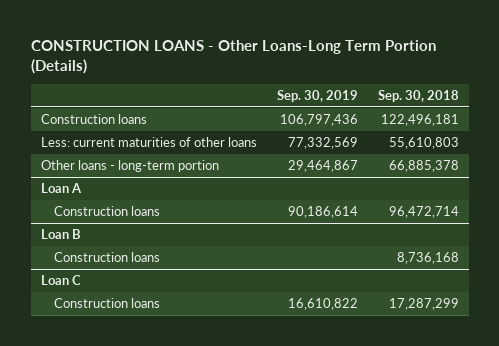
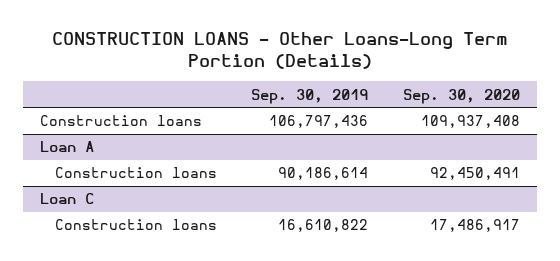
[377,90,459,103] Sep. 30, 2018 -> none
none -> [402,88,520,104] Sep. 30, 2020
[40,137,257,148] Less: current maturities of other loans -> none
[40,160,219,173] Other loans - long-term portion -> none
[40,229,81,240] Loan B -> none
[54,252,161,263] Construction loans -> none

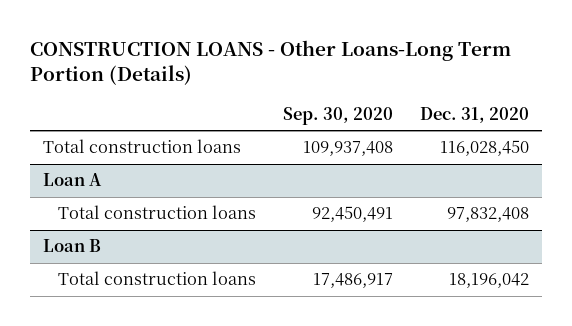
[251,88,369,104] Sep. 30, 2019 -> none
none -> [419,107,529,124] Dec. 31, 2020
[40,115,203,127] Construction loans -> [43,139,242,154] Total construction loans
[40,193,95,205] Loan C -> none
[55,167,218,179] Construction loans -> [57,205,256,220] Total construction loans
none -> [43,239,102,253] Loan B
[55,219,218,231] Construction loans -> [57,271,256,286] Total construction loans

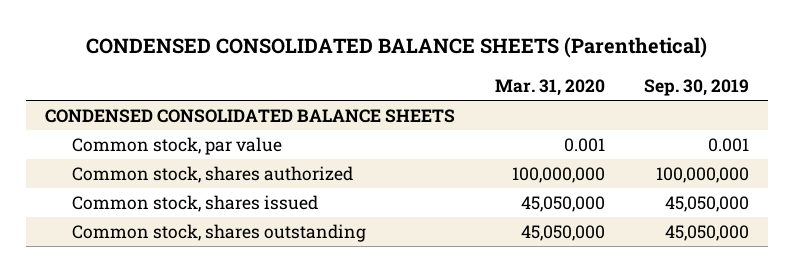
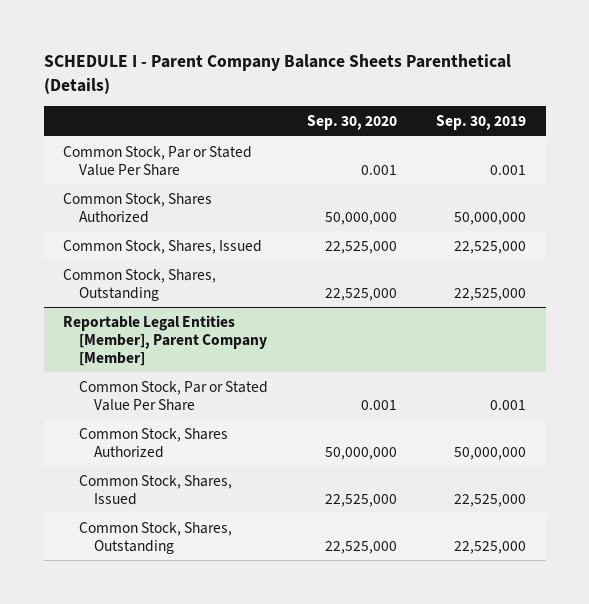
[86,37,708,59] CONDENSED CONSOLIDATED BALANCE SHEETS (Parenthetical) -> [43,54,511,95] SCHEDULE I - Parent Company Balance Sheets Parenthetical (Details)
[494,78,605,96] Mar. 31, 2020 -> none
none -> [306,115,397,131] Sep. 30, 2020
[45,109,456,124] CONDENSED CONSOLIDATED BALANCE SHEETS -> none
[71,137,282,156] Common stock, par value -> [63,145,253,176] Common Stock, Par or Stated Value Per Share
[71,166,353,184] Common stock, shares authorized -> [63,192,213,223] Common Stock, Shares Authorized
[655,167,749,184] 100,000,000 -> [453,211,526,225] 50,000,000
[71,195,318,213] Common stock, shares issued -> [63,239,263,254] Common Stock, Shares, Issued
[664,196,749,213] 45,050,000 -> [453,240,526,254] 22,525,000
[71,224,366,243] Common stock, shares outstanding -> [63,268,217,301] Common Stock, Shares, Outstanding
[664,225,749,242] 45,050,000 -> [453,287,526,301] 22,525,000
none -> [63,314,267,366] Reportable Legal Entities [Member], Parent Company [Member]
none -> [78,380,268,411] Common Stock, Par or Stated Value Per Share
none -> [78,427,228,458] Common Stock, Shares Authorized
none -> [78,474,232,505] Common Stock, Shares, Issued
none -> [78,521,232,554] Common Stock, Shares, Outstanding

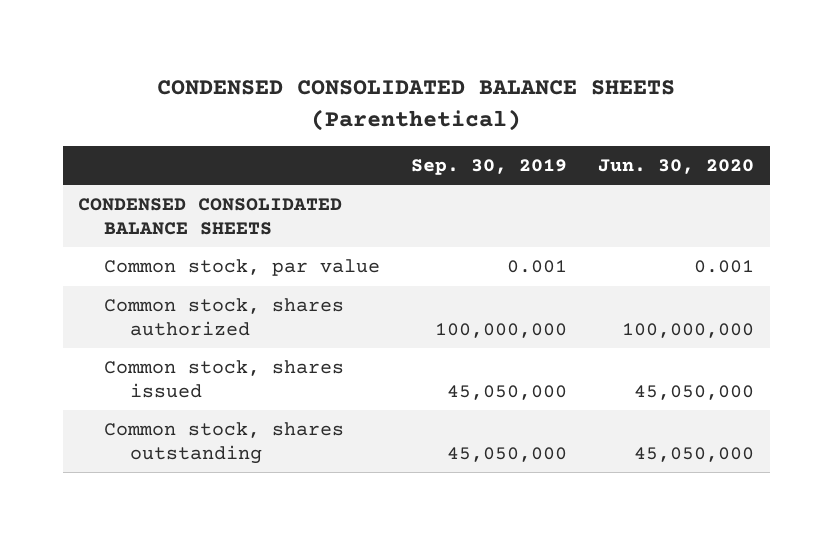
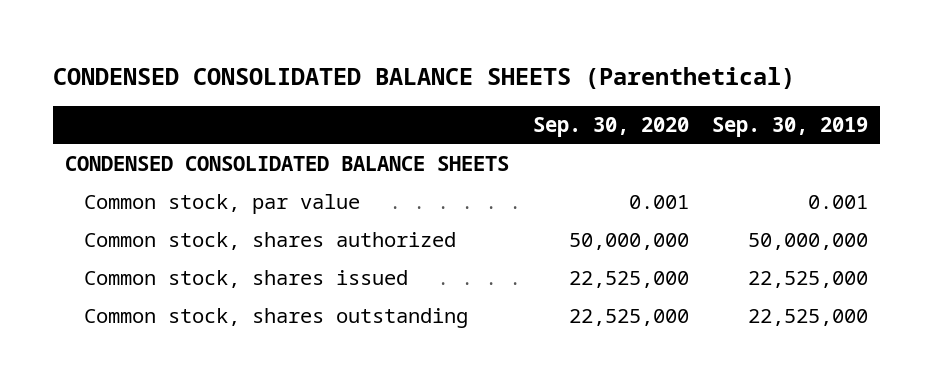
[598,158,755,174] Jun. 30, 2020 -> none
none -> [532,116,689,137] Sep. 30, 2020
[435,322,568,338] 100,000,000 -> [748,233,869,251] 50,000,000
[447,384,568,400] 45,050,000 -> [748,271,869,289] 22,525,000
[447,446,568,462] 45,050,000 -> [748,309,869,327] 22,525,000

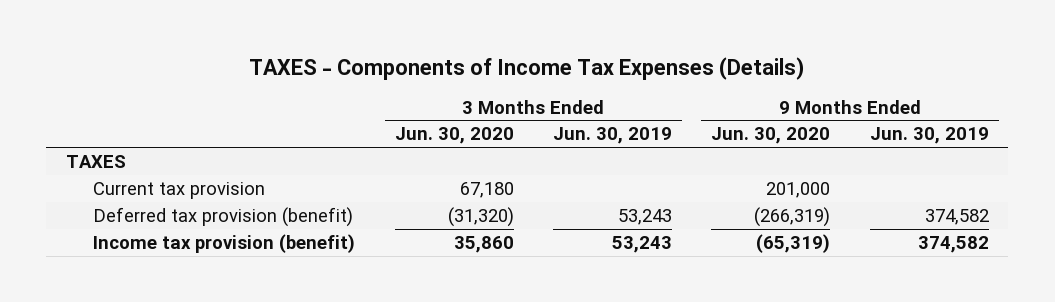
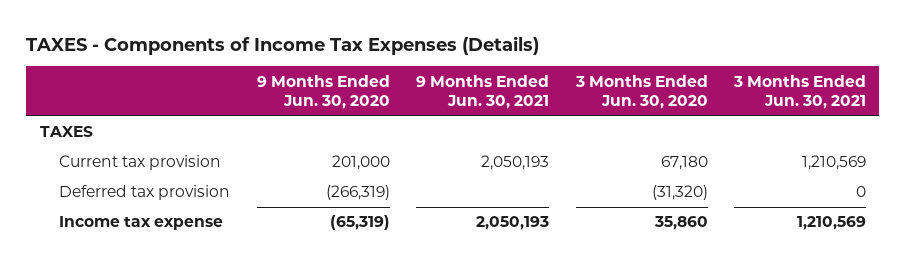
[552,127,672,145] Jun. 30, 2019 -> none
[869,127,989,145] Jun. 30, 2019 -> none
none -> [416,74,550,110] 9 Months Ended Jun. 30, 2021
none -> [732,74,866,110] 3 Months Ended Jun. 30, 2021
[93,207,354,228] Deferred tax provision (benefit) -> [59,185,231,201] Deferred tax provision
[93,234,356,254] Income tax provision (benefit) -> [59,216,224,231] Income tax expense

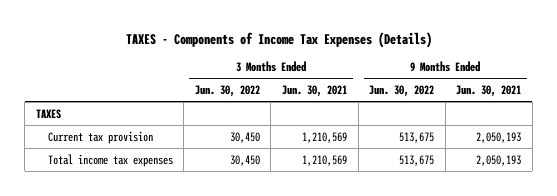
[256,74,390,110] 9 Months Ended Jun. 30, 2020 -> none
[574,74,708,110] 3 Months Ended Jun. 30, 2020 -> none
none -> [194,85,260,98] Jun. 30, 2022
none -> [369,85,435,98] Jun. 30, 2022
[59,185,231,201] Deferred tax provision -> none
[59,216,224,231] Income tax expense -> [47,153,173,167] Total income tax expenses

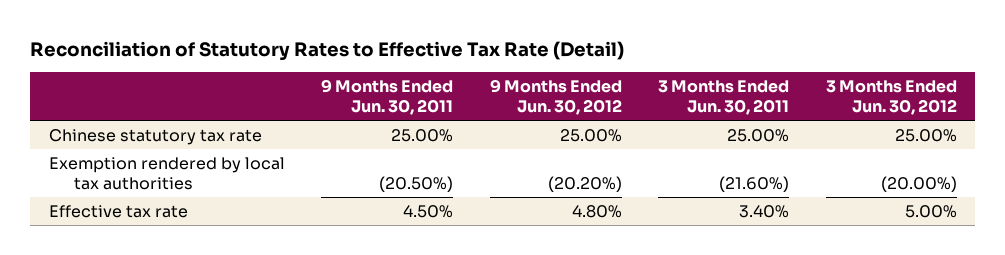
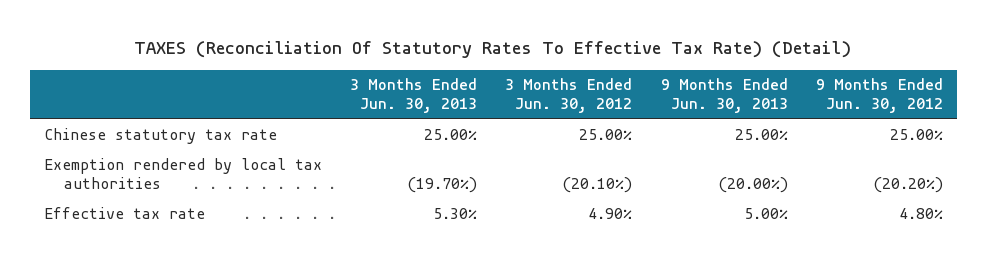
[30,40,625,61] Reconciliation of Statutory Rates to Effective Tax Rate (Detail) -> [134,41,852,59] TAXES (Reconciliation Of Statutory Rates To Effective Tax Rate) (Detail)
[321,78,454,116] 9 Months Ended Jun. 30, 2011 -> none
[658,79,790,116] 3 Months Ended Jun. 30, 2011 -> none
none -> [350,78,478,114] 3 Months Ended Jun. 30, 2013
none -> [660,78,788,114] 9 Months Ended Jun. 30, 2013
[880,176,957,193] (20.00%) -> [562,177,633,194] (20.10%)
[904,204,957,218] 5.00% -> [588,208,633,220] 4.90%

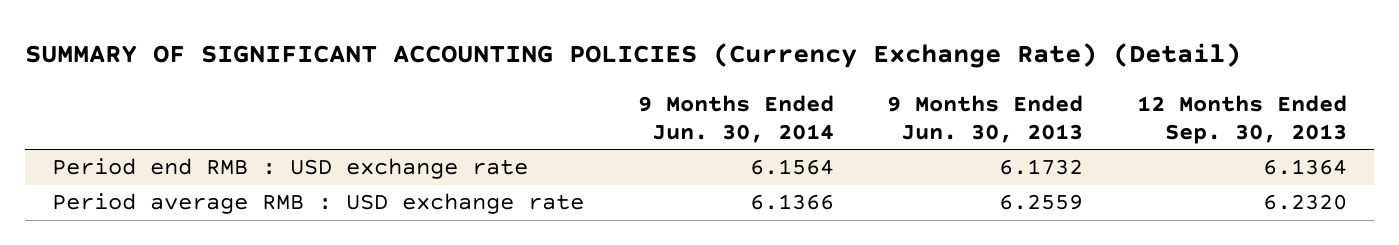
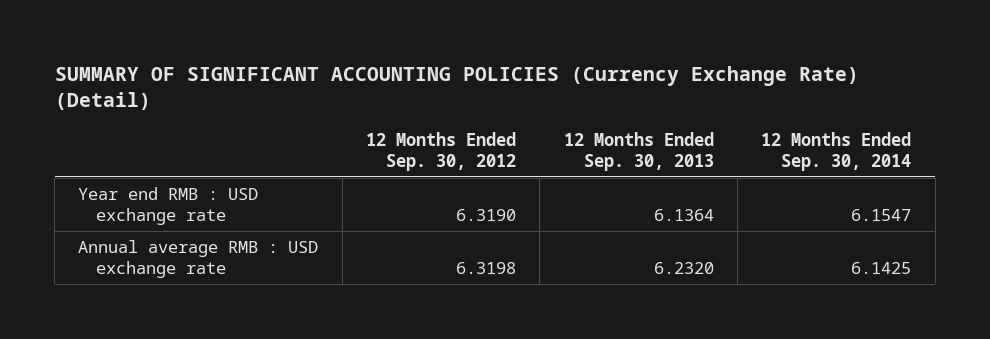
[637,94,834,143] 9 Months Ended Jun. 30, 2014 -> none
[887,94,1084,143] 9 Months Ended Jun. 30, 2013 -> none
none -> [366,131,517,171] 12 Months Ended Sep. 30, 2012
none -> [761,131,912,171] 12 Months Ended Sep. 30, 2014
[51,158,528,180] Period end RMB : USD exchange rate -> [78,186,259,226] Year end RMB : USD exchange rate
[51,193,584,215] Period average RMB : USD exchange rate -> [78,239,319,279] Annual average RMB : USD exchange rate

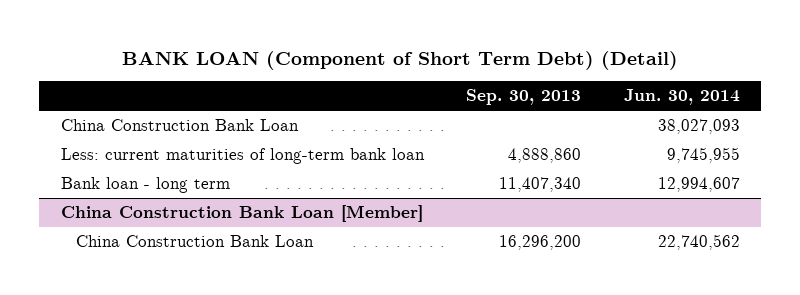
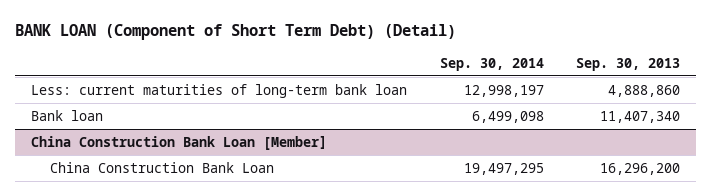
[623,89,740,106] Jun. 30, 2014 -> none
none -> [439,57,544,71] Sep. 30, 2014
[60,119,299,132] China Construction Bank Loan -> none
[60,177,230,194] Bank loan - long term -> [31,109,104,121] Bank loan

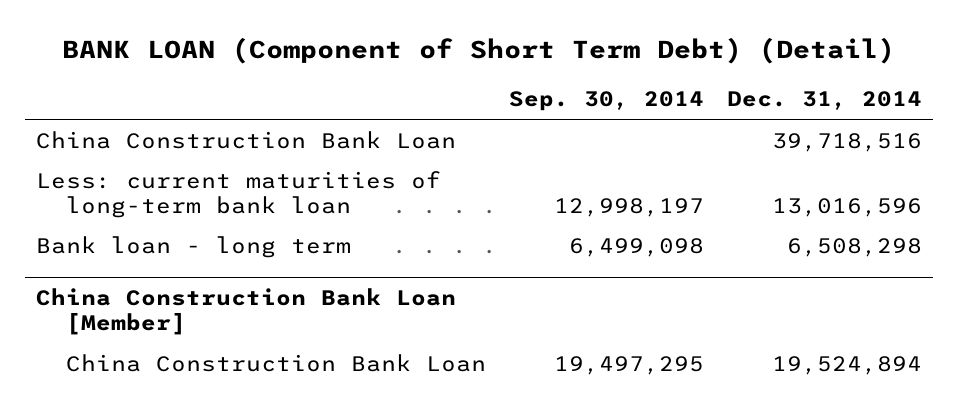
[575,57,680,71] Sep. 30, 2013 -> none
none -> [726,91,922,111] Dec. 31, 2014
none -> [36,130,457,149] China Construction Bank Loan
[31,109,104,121] Bank loan -> [36,235,352,258] Bank loan - long term

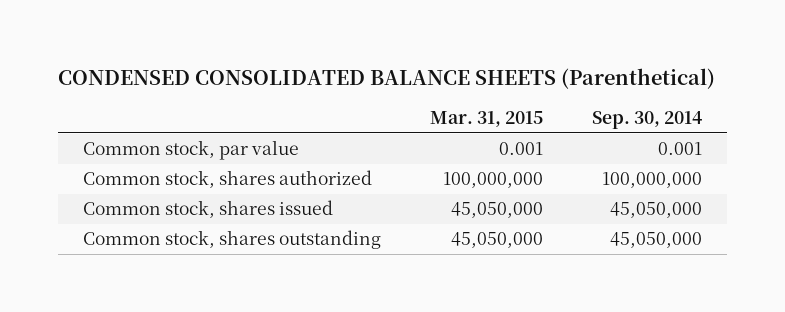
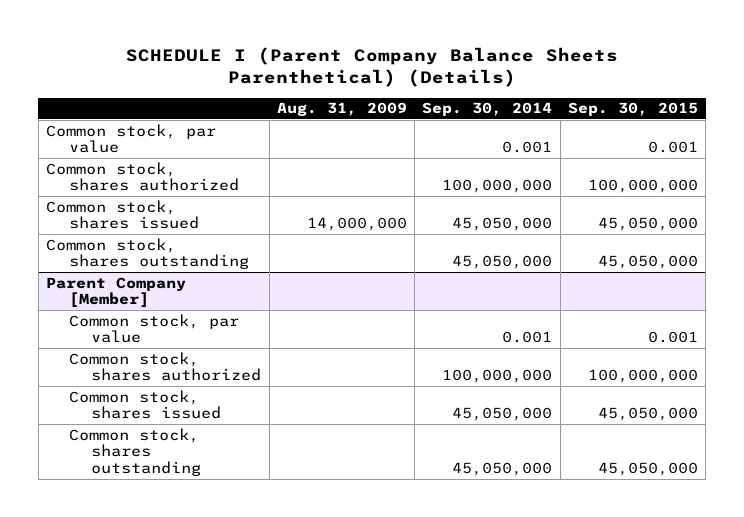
[58,68,716,90] CONDENSED CONSOLIDATED BALANCE SHEETS (Parenthetical) -> [125,46,618,88] SCHEDULE I (Parent Company Balance Sheets Parenthetical) (Details)
[429,111,543,128] Mar. 31, 2015 -> none
none -> [276,102,407,117] Aug. 31, 2009
none -> [567,102,698,117] Sep. 30, 2015
none -> [45,276,186,309] Parent Company [Member]
none -> [68,313,239,344] Common stock, par value
none -> [68,351,262,382] Common stock, shares authorized
none -> [68,389,222,420] Common stock, shares issued
none -> [68,427,202,477] Common stock, shares outstanding

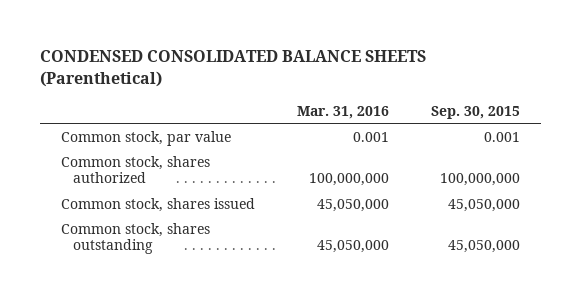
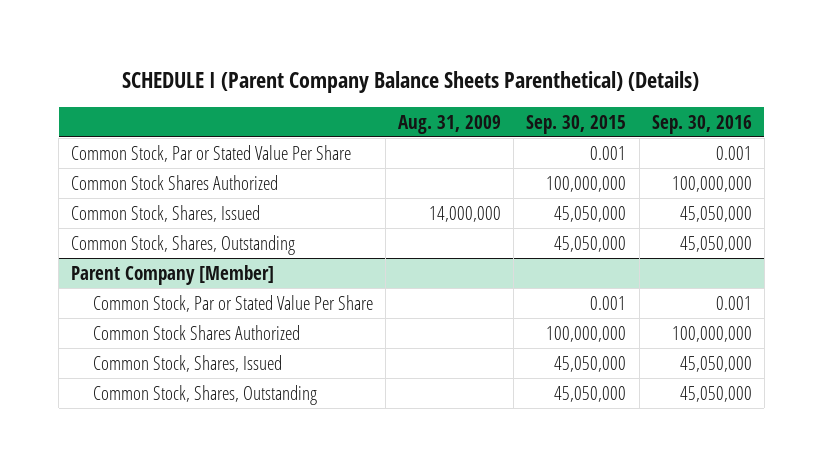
[40,50,427,87] CONDENSED CONSOLIDATED BALANCE SHEETS (Parenthetical) -> [122,71,700,94] SCHEDULE I (Parent Company Balance Sheets Parenthetical) (Details)
[297,105,390,119] Mar. 31, 2016 -> none
none -> [398,114,502,134] Aug. 31, 2009
none -> [651,114,752,134] Sep. 30, 2016
[61,130,232,146] Common stock, par value -> [71,144,352,162] Common Stock, Par or Stated Value Per Share
[61,155,211,184] Common stock, shares authorized -> [71,174,279,190] Common Stock Shares Authorized
[61,197,256,212] Common stock, shares issued -> [71,204,261,222] Common Stock, Shares, Issued
[61,222,211,255] Common stock, shares outstanding -> [71,234,296,255] Common Stock, Shares, Outstanding
none -> [71,264,275,285] Parent Company [Member]
none -> [93,294,374,312] Common Stock, Par or Stated Value Per Share
none -> [93,324,301,340] Common Stock Shares Authorized
none -> [93,354,283,372] Common Stock, Shares, Issued
none -> [93,384,318,405] Common Stock, Shares, Outstanding

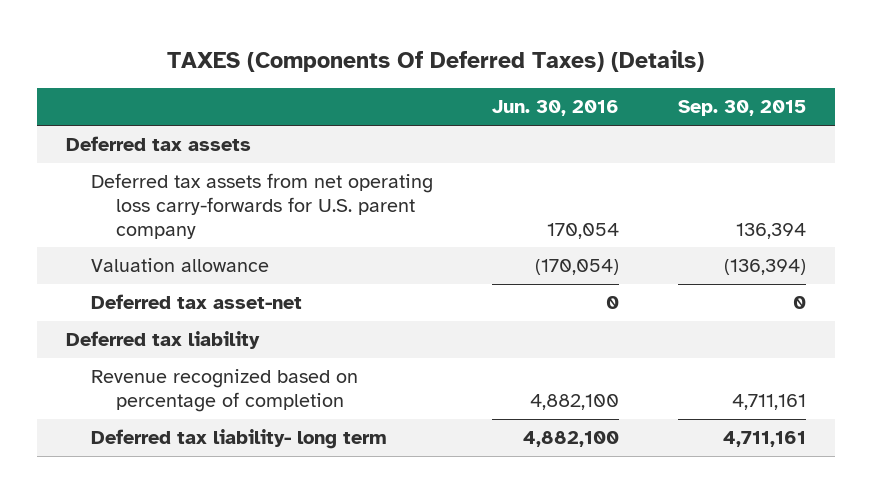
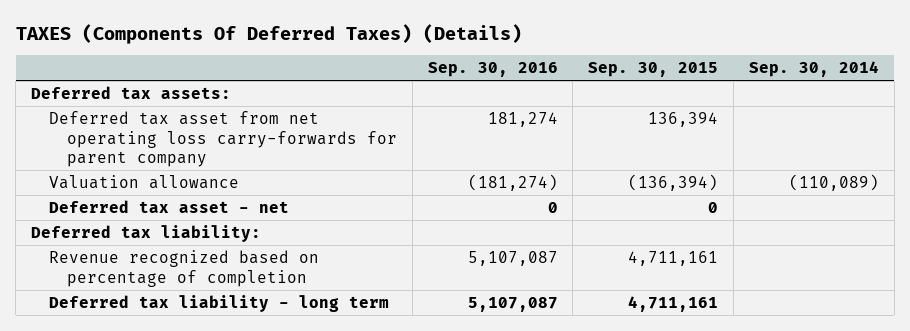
[491,100,619,117] Jun. 30, 2016 -> none
none -> [427,62,558,78] Sep. 30, 2016
none -> [748,61,879,78] Sep. 30, 2014
[66,136,252,152] Deferred tax assets -> [31,85,232,99] Deferred tax assets:
[90,173,433,239] Deferred tax assets from net operating loss carry-forwards for U.S. parent company -> [49,110,398,168] Deferred tax asset from net operating loss carry-forwards for parent company
[90,294,302,310] Deferred tax asset-net -> [49,199,290,213] Deferred tax asset - net
[66,331,261,350] Deferred tax liability -> [31,224,262,242] Deferred tax liability:
[90,429,387,450] Deferred tax liability- long term -> [49,294,390,312] Deferred tax liability - long term

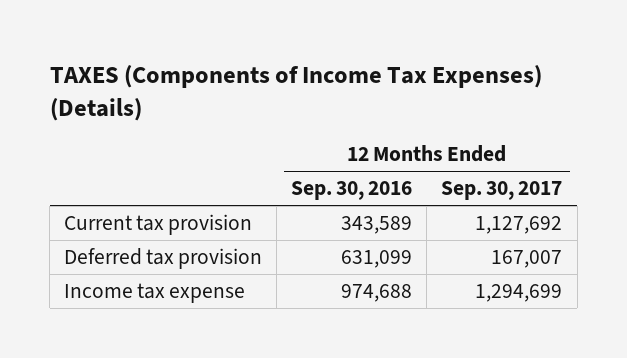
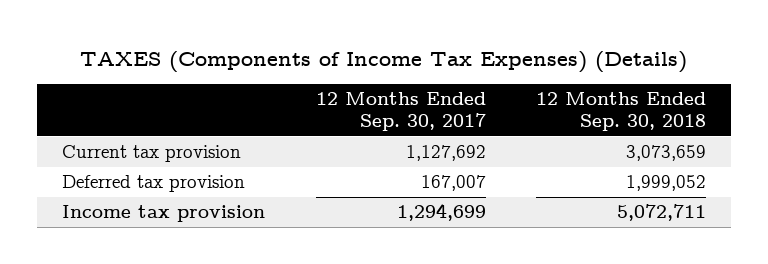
[291,181,413,201] Sep. 30, 2016 -> none
none -> [535,92,706,132] 12 Months Ended Sep. 30, 2018
[64,283,246,304] Income tax expense -> [62,205,266,223] Income tax provision

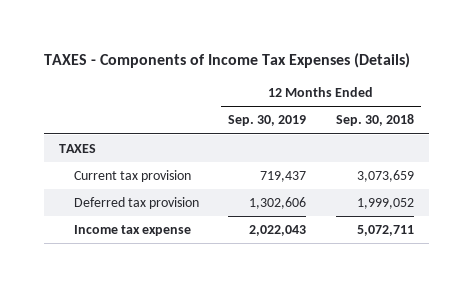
[80,50,688,73] TAXES (Components of Income Tax Expenses) (Details) -> [44,53,411,69] TAXES - Components of Income Tax Expenses (Details)
[315,92,486,132] 12 Months Ended Sep. 30, 2017 -> none
none -> [228,115,307,127] Sep. 30, 2019
none -> [58,144,96,154] TAXES
[62,205,266,223] Income tax provision -> [73,225,191,237] Income tax expense

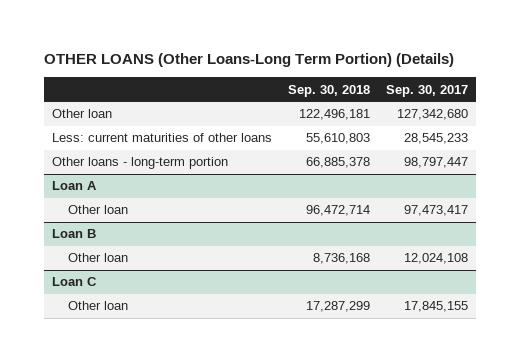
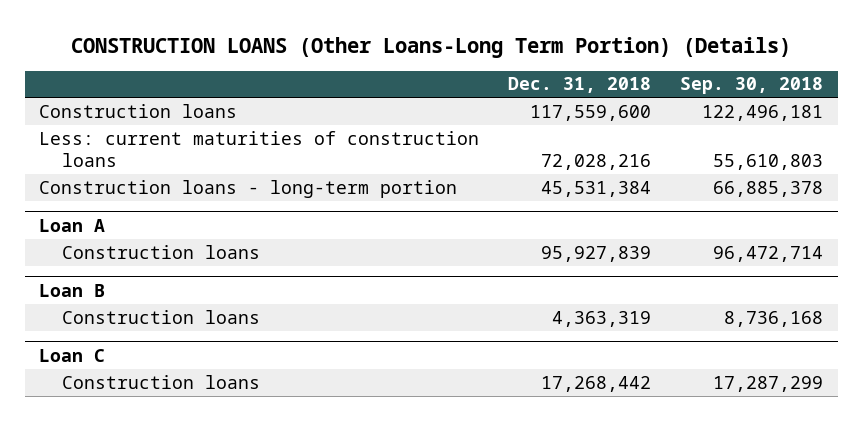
[44,53,455,68] OTHER LOANS (Other Loans-Long Term Portion) (Details) -> [71,36,792,58] CONSTRUCTION LOANS (Other Loans-Long Term Portion) (Details)
[386,84,469,97] Sep. 30, 2017 -> none
none -> [508,77,652,94] Dec. 31, 2018
[52,109,113,119] Other loan -> [39,103,238,118] Construction loans
[52,133,273,143] Less: current maturities of other loans -> [39,130,480,167] Less: current maturities of construction loans
[52,157,229,170] Other loans - long-term portion -> [39,179,458,198] Construction loans - long-term portion
[67,205,128,215] Other loan -> [62,244,261,259] Construction loans
[67,253,128,263] Other loan -> [62,309,261,324] Construction loans
[67,301,128,311] Other loan -> [62,374,261,389] Construction loans

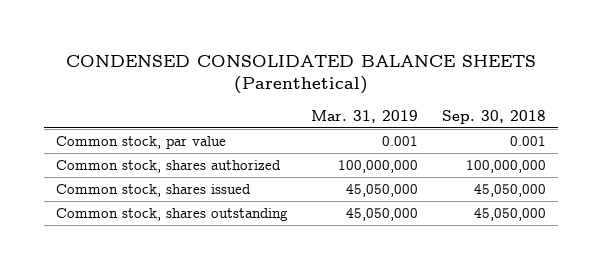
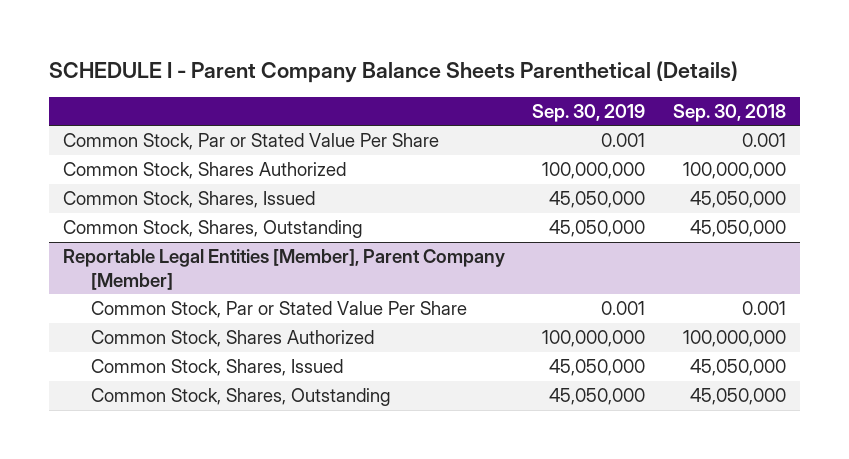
[65,54,536,95] CONDENSED CONSOLIDATED BALANCE SHEETS (Parenthetical) -> [49,61,739,84] SCHEDULE I - Parent Company Balance Sheets Parenthetical (Details)
[311,109,419,123] Mar. 31, 2019 -> none
none -> [532,103,646,122] Sep. 30, 2019
[55,136,226,150] Common stock, par value -> [63,133,440,151] Common Stock, Par or Stated Value Per Share
[55,160,281,174] Common stock, shares authorized -> [63,162,347,180] Common Stock, Shares Authorized
[55,184,251,198] Common stock, shares issued -> [63,191,316,209] Common Stock, Shares, Issued
[55,208,288,222] Common stock, shares outstanding -> [63,220,363,239] Common Stock, Shares, Outstanding
none -> [63,249,506,290] Reportable Legal Entities [Member], Parent Company [Member]
none -> [90,301,467,319] Common Stock, Par or Stated Value Per Share
none -> [90,330,374,348] Common Stock, Shares Authorized
none -> [90,359,343,377] Common Stock, Shares, Issued
none -> [90,388,390,407] Common Stock, Shares, Outstanding

